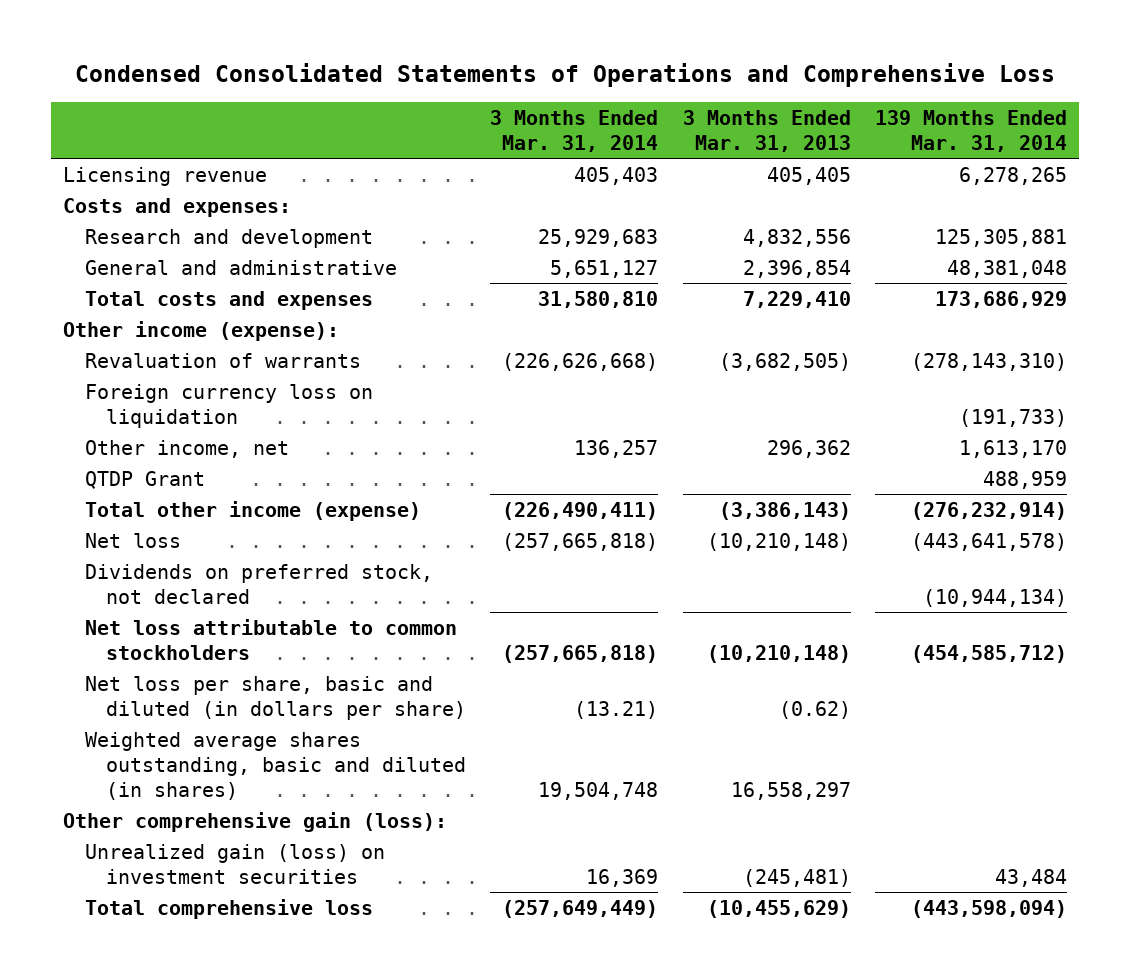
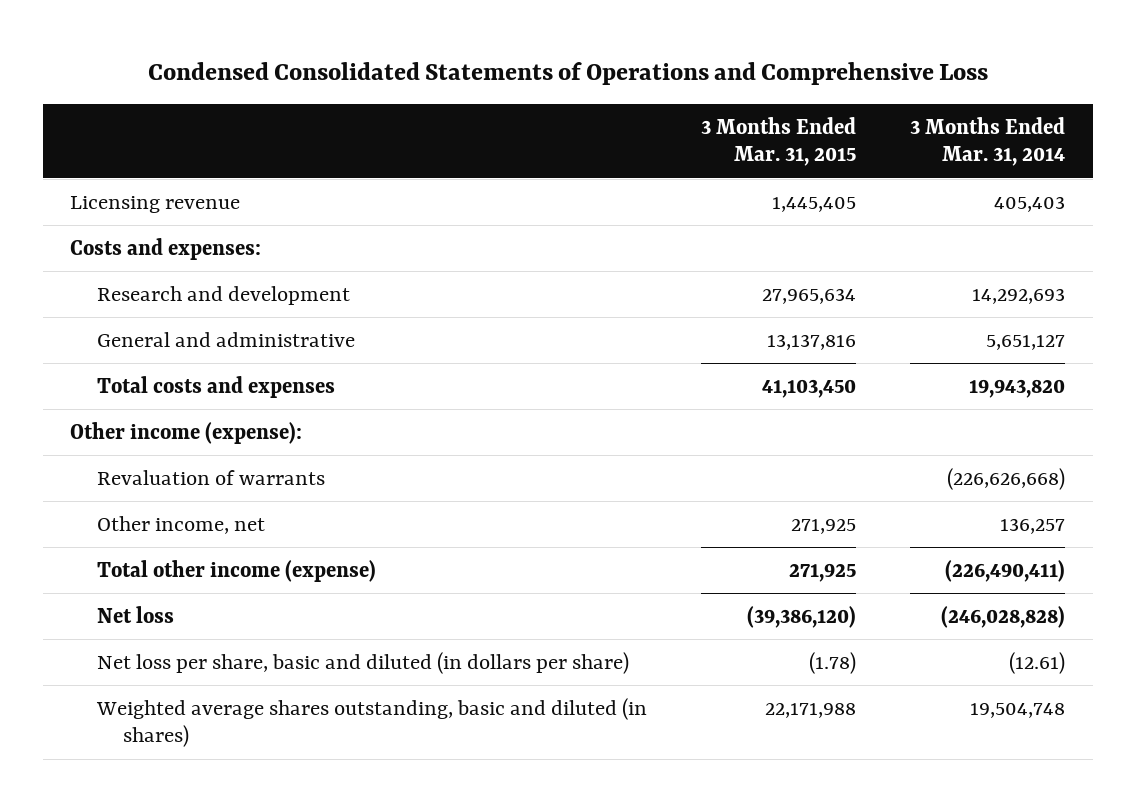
[682,110,851,152] 3 Months Ended Mar. 31, 2013 -> none
[874,110,1067,152] 139 Months Ended Mar. 31, 2014 -> none
none -> [701,117,857,167] 3 Months Ended Mar. 31, 2015
[538,228,659,247] 25,929,683 -> [972,287,1066,304] 14,292,693
[538,290,659,308] 31,580,810 -> [969,378,1066,398] 19,943,820
[84,383,373,428] Foreign currency loss on liquidation -> none
[84,470,205,489] QTDP Grant -> none
[84,563,433,604] Dividends on preferred stock, not declared -> none
[84,618,457,660] Net loss attributable to common stockholders -> none
[502,532,659,551] (257,665,818) -> [941,605,1066,628] (246,028,828)
[574,700,659,719] (13.21) -> [1009,651,1066,674] (12.61)
[63,811,448,832] Other comprehensive gain (loss): -> none
[84,843,385,884] Unrealized gain (loss) on investment securities -> none
[84,898,373,919] Total comprehensive loss -> none

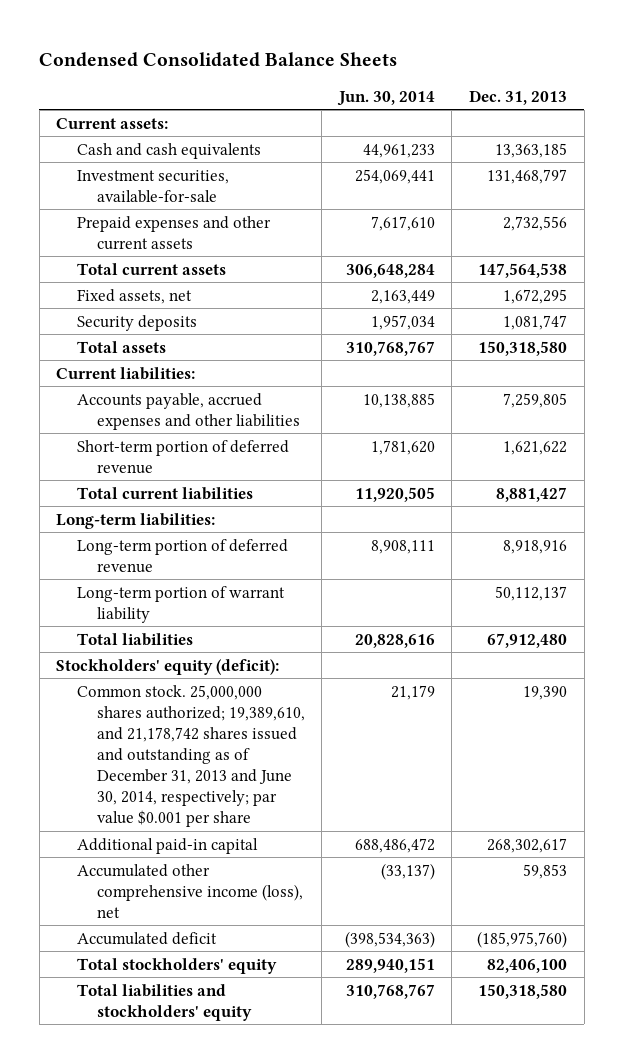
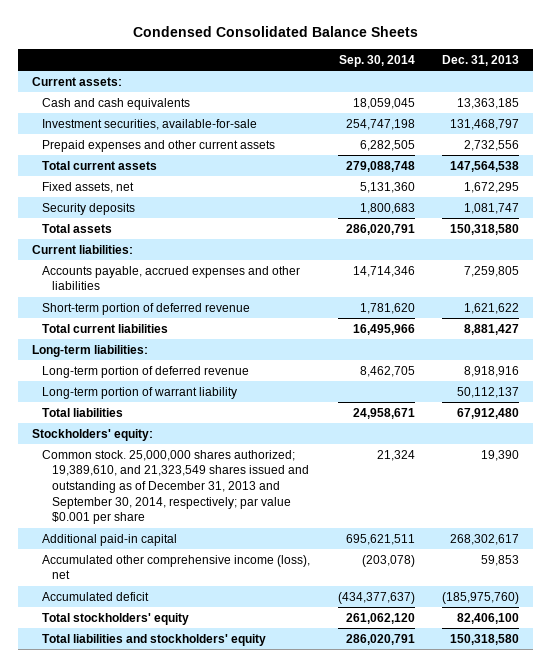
[336,90,435,106] Jun. 30, 2014 -> none
none -> [338,54,415,67] Sep. 30, 2014
[56,658,280,675] Stockholders' equity (deficit): -> [31,428,153,441] Stockholders' equity:
[76,684,305,828] Common stock. 25,000,000 shares authorized; 19,389,610, and 21,178,742 shares issued and outstanding as of December 31, 2013 and June 30, 2014, respectively; par value $0.001 per share -> [42,449,310,525] Common stock. 25,000,000 shares authorized; 19,389,610, and 21,323,549 shares issued and outstanding as of December 31, 2013 and September 30, 2014, respectively; par value $0.001 per share

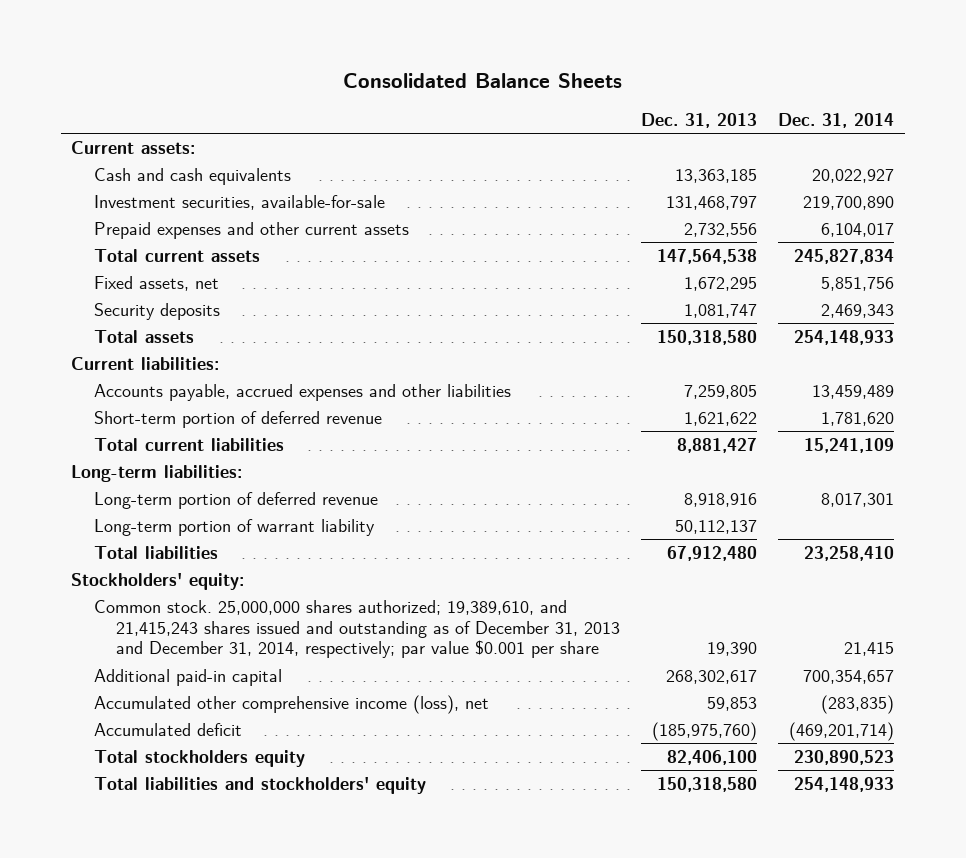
[132,25,418,37] Condensed Consolidated Balance Sheets -> [342,73,622,89] Consolidated Balance Sheets
[338,54,415,67] Sep. 30, 2014 -> none
none -> [778,112,895,128] Dec. 31, 2014
[42,449,310,525] Common stock. 25,000,000 shares authorized; 19,389,610, and 21,323,549 shares issued and outstanding as of December 31, 2013 and September 30, 2014, respectively; par value $0.001 per share -> [93,599,621,659] Common stock. 25,000,000 shares authorized; 19,389,610, and 21,415,243 shares issued and outstanding as of December 31, 2013 and December 31, 2014, respectively; par value $0.001 per share
[42,612,190,625] Total stockholders' equity -> [93,749,305,767] Total stockholders equity

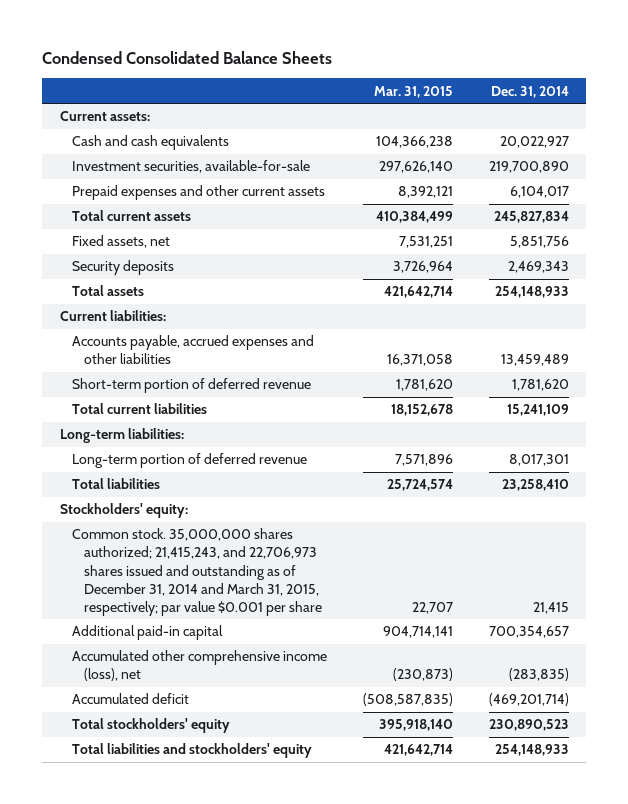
[342,73,622,89] Consolidated Balance Sheets -> [41,51,332,65] Condensed Consolidated Balance Sheets
[641,112,758,128] Dec. 31, 2013 -> none
none -> [373,85,453,98] Mar. 31, 2015
[93,518,375,536] Long-term portion of warrant liability -> none
[93,599,621,659] Common stock. 25,000,000 shares authorized; 19,389,610, and 21,415,243 shares issued and outstanding as of December 31, 2013 and December 31, 2014, respectively; par value $0.001 per share -> [71,528,322,616] Common stock. 35,000,000 shares authorized; 21,415,243, and 22,706,973 shares issued and outstanding as of December 31, 2014 and March 31, 2015, respectively; par value $0.001 per share
[93,749,305,767] Total stockholders equity -> [71,718,230,734] Total stockholders' equity

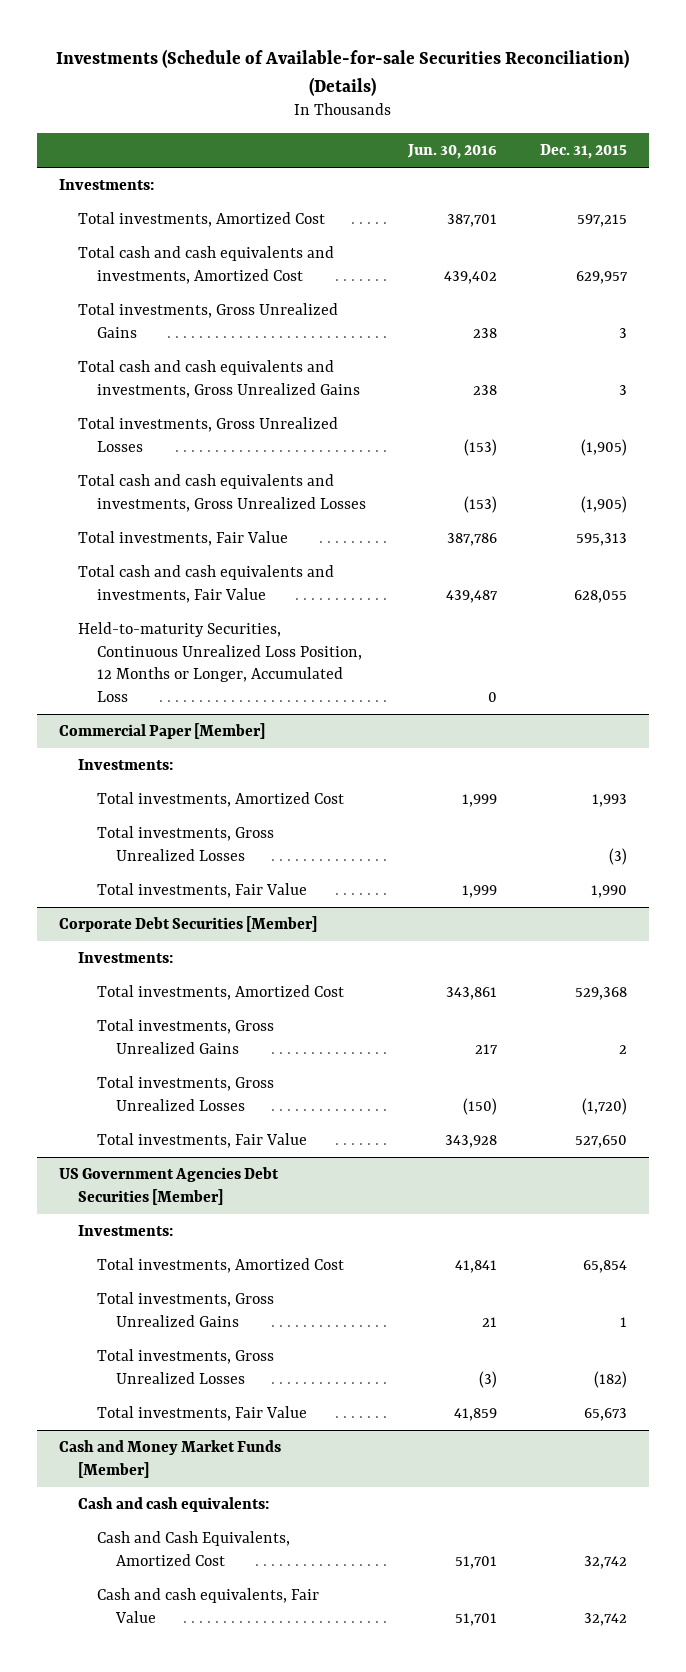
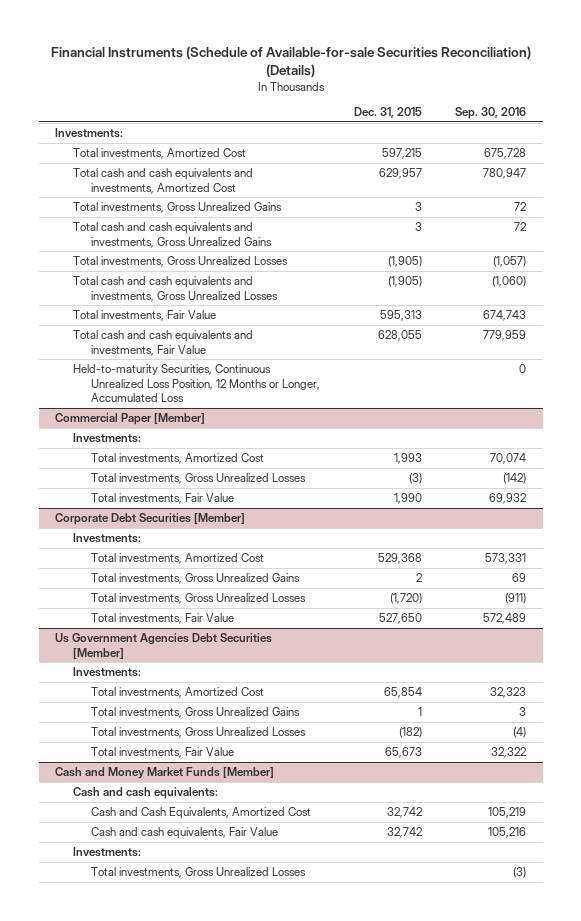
[55,49,629,96] Investments (Schedule of Available-for-sale Securities Reconciliation) (Details) -> [50,45,531,77] Financial Instruments (Schedule of Available-for-sale Securities Reconciliation) (Details)
[407,143,498,159] Jun. 30, 2016 -> none
none -> [455,107,527,120] Sep. 30, 2016
[58,1167,279,1205] US Government Agencies Debt Securities [Member] -> [55,633,273,659] Us Government Agencies Debt Securities [Member]
none -> [73,847,142,858] Investments:
none -> [91,867,307,879] Total investments, Gross Unrealized Losses

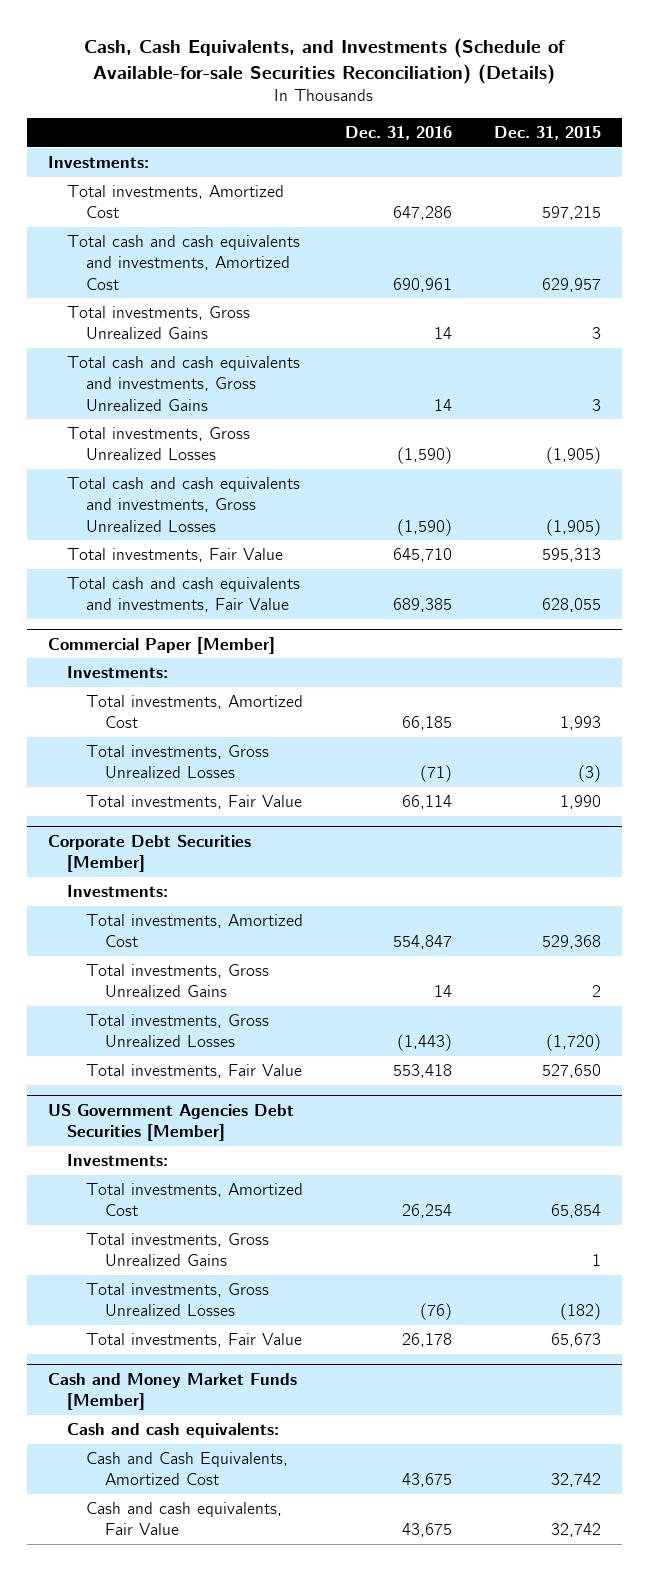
[50,45,531,77] Financial Instruments (Schedule of Available-for-sale Securities Reconciliation) (Details) -> [84,37,567,84] Cash, Cash Equivalents, and Investments (Schedule of Available-for-sale Securities Reconciliation) (Details)
[455,107,527,120] Sep. 30, 2016 -> none
none -> [344,126,452,141] Dec. 31, 2016
[73,364,321,403] Held-to-maturity Securities, Continuous Unrealized Loss Position, 12 Months or Longer, Accumulated Loss -> none
[55,633,273,659] Us Government Agencies Debt Securities [Member] -> [47,1103,294,1141] US Government Agencies Debt Securities [Member]
[73,847,142,858] Investments: -> none
[91,867,307,879] Total investments, Gross Unrealized Losses -> none

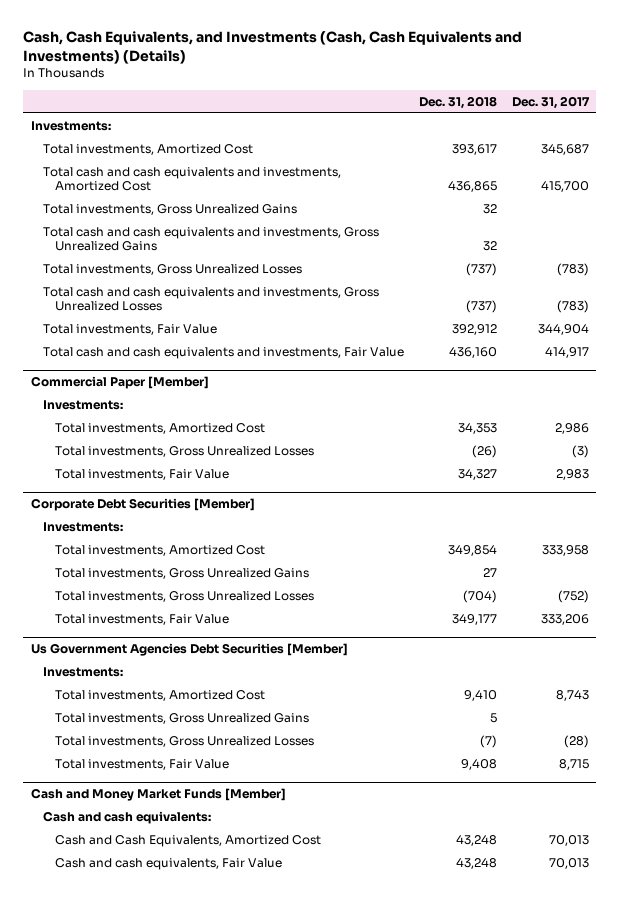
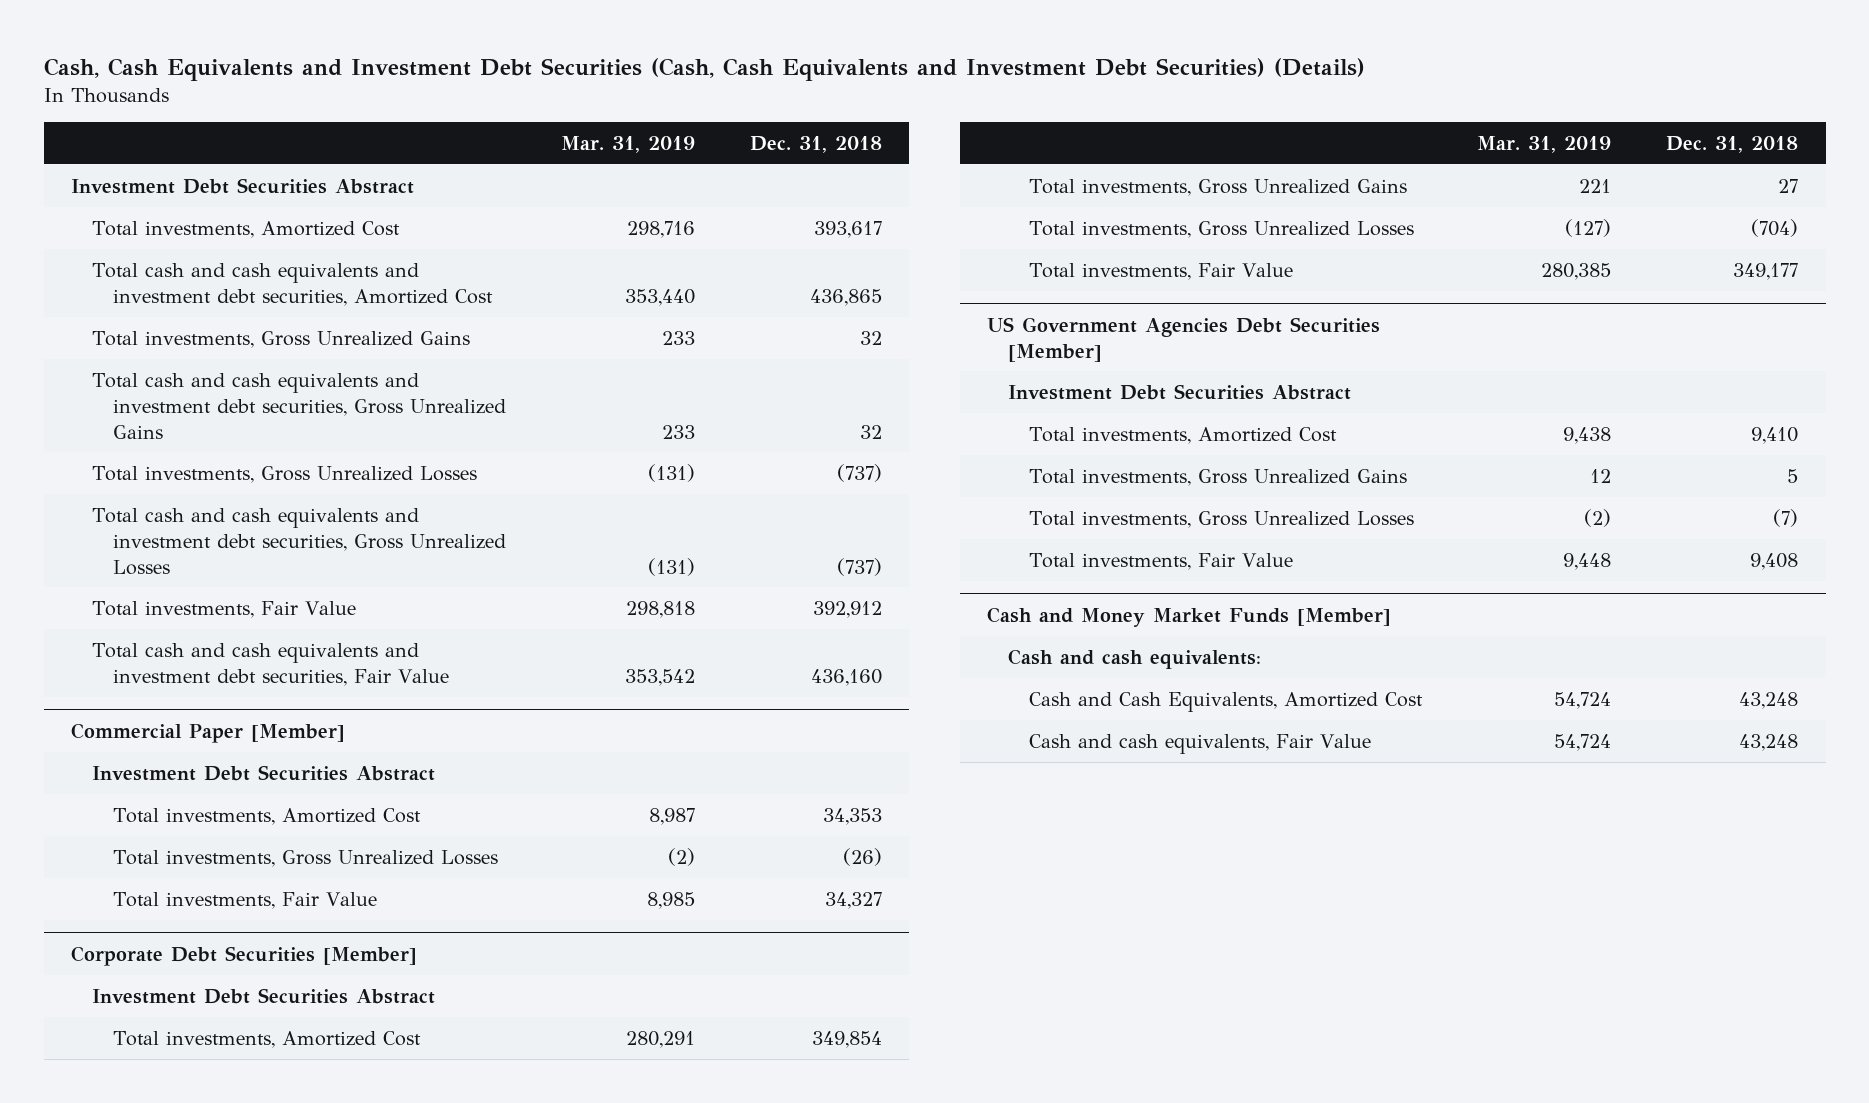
[23,31,523,65] Cash, Cash Equivalents, and Investments (Cash, Cash Equivalents and Investments) (Details) -> [43,57,1365,81] Cash, Cash Equivalents and Investment Debt Securities (Cash, Cash Equivalents and Investment Debt Securities) (Details)
[511,95,590,109] Dec. 31, 2017 -> none
none -> [560,136,695,154] Mar. 31, 2019
[30,120,111,131] Investments: -> none
none -> [71,177,415,194] Investment Debt Securities Abstract
[42,166,341,192] Total cash and cash equivalents and investments, Amortized Cost -> [92,262,494,306] Total cash and cash equivalents and investment debt securities, Amortized Cost
[42,226,379,252] Total cash and cash equivalents and investments, Gross Unrealized Gains -> [92,372,507,439] Total cash and cash equivalents and investment debt securities, Gross Unrealized Gains
[42,286,379,312] Total cash and cash equivalents and investments, Gross Unrealized Losses -> [92,507,507,575] Total cash and cash equivalents and investment debt securities, Gross Unrealized Losses
[42,346,404,359] Total cash and cash equivalents and investments, Fair Value -> [92,642,450,686] Total cash and cash equivalents and investment debt securities, Fair Value
[42,399,123,410] Investments: -> none
none -> [92,764,436,781] Investment Debt Securities Abstract
[42,521,123,532] Investments: -> none
none -> [92,987,436,1004] Investment Debt Securities Abstract
[42,666,123,677] Investments: -> none
[30,643,348,657] Us Government Agencies Debt Securities [Member] -> [987,316,1381,362] US Government Agencies Debt Securities [Member]
none -> [1008,383,1352,400] Investment Debt Securities Abstract

